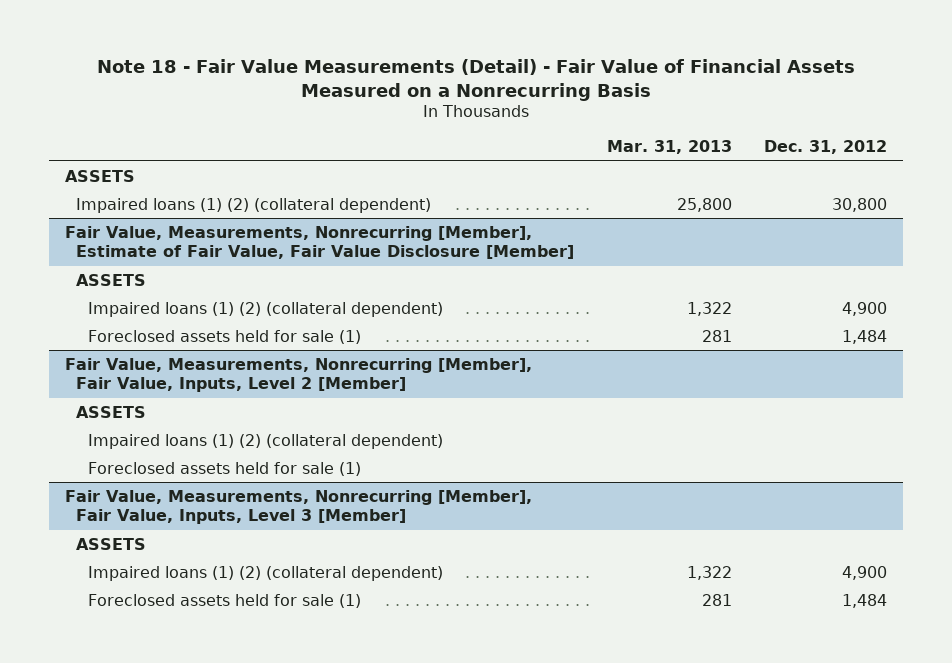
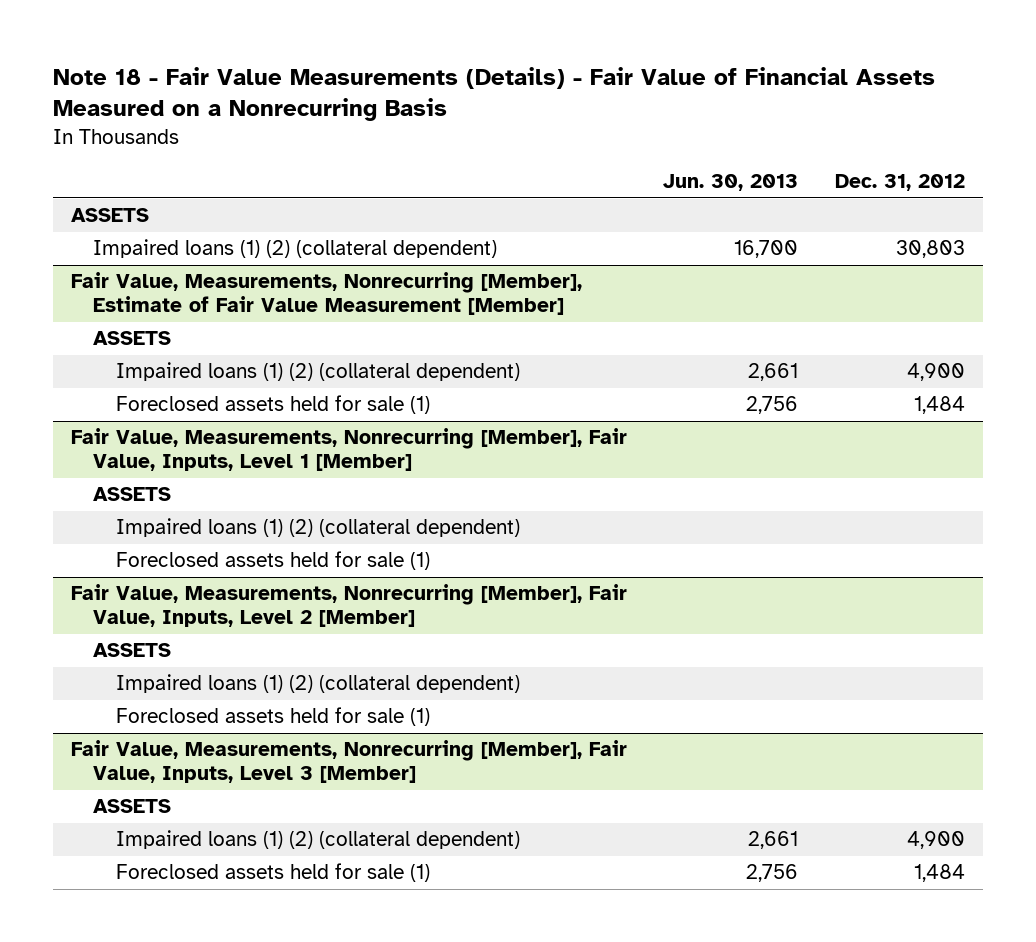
[96,58,855,101] Note 18 - Fair Value Measurements (Detail) - Fair Value of Financial Assets Measured on a Nonrecurring Basis -> [52,66,935,122] Note 18 - Fair Value Measurements (Details) - Fair Value of Financial Assets Measured on a Nonrecurring Basis
[606,140,732,155] Mar. 31, 2013 -> none
none -> [663,174,799,192] Jun. 30, 2013
[831,197,887,212] 30,800 -> [896,240,966,259] 30,803
[64,225,575,260] Fair Value, Measurements, Nonrecurring [Member], Estimate of Fair Value, Fair Value Disclosure [Member] -> [70,272,582,316] Fair Value, Measurements, Nonrecurring [Member], Estimate of Fair Value Measurement [Member]
none -> [70,428,627,472] Fair Value, Measurements, Nonrecurring [Member], Fair Value, Inputs, Level 1 [Member]
none -> [93,487,172,502] ASSETS
none -> [115,518,520,538] Impaired loans (1) (2) (collateral dependent)
none -> [115,551,430,571] Foreclosed assets held for sale (1)

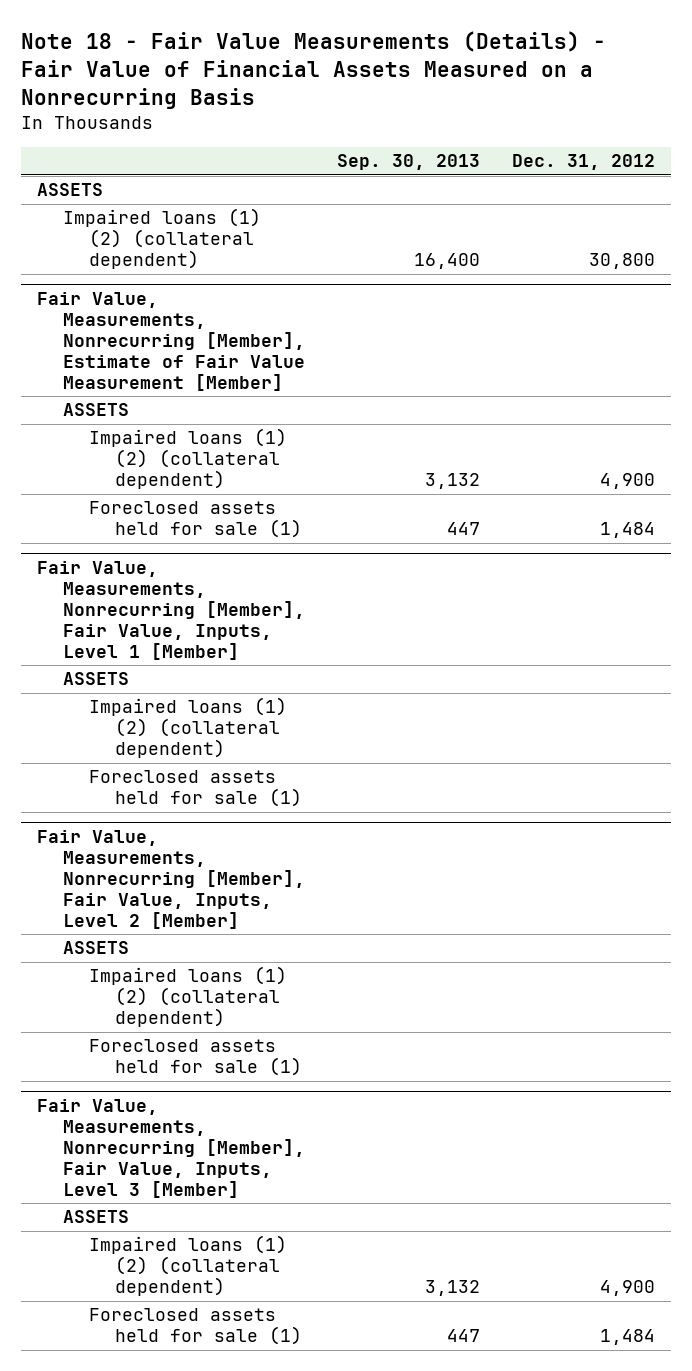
[663,174,799,192] Jun. 30, 2013 -> none
none -> [337,154,481,171] Sep. 30, 2013
[896,240,966,259] 30,803 -> [588,253,655,270] 30,800

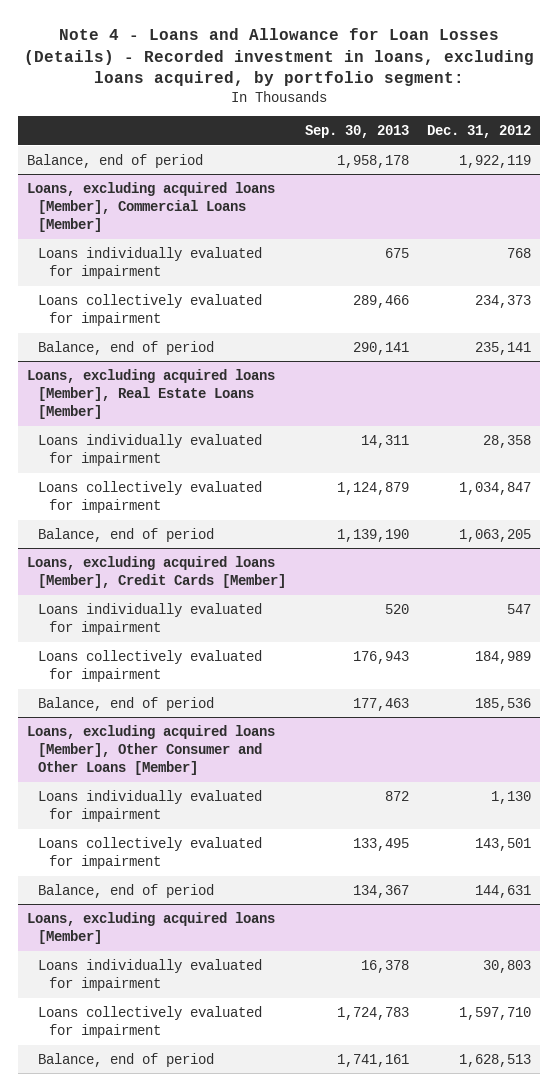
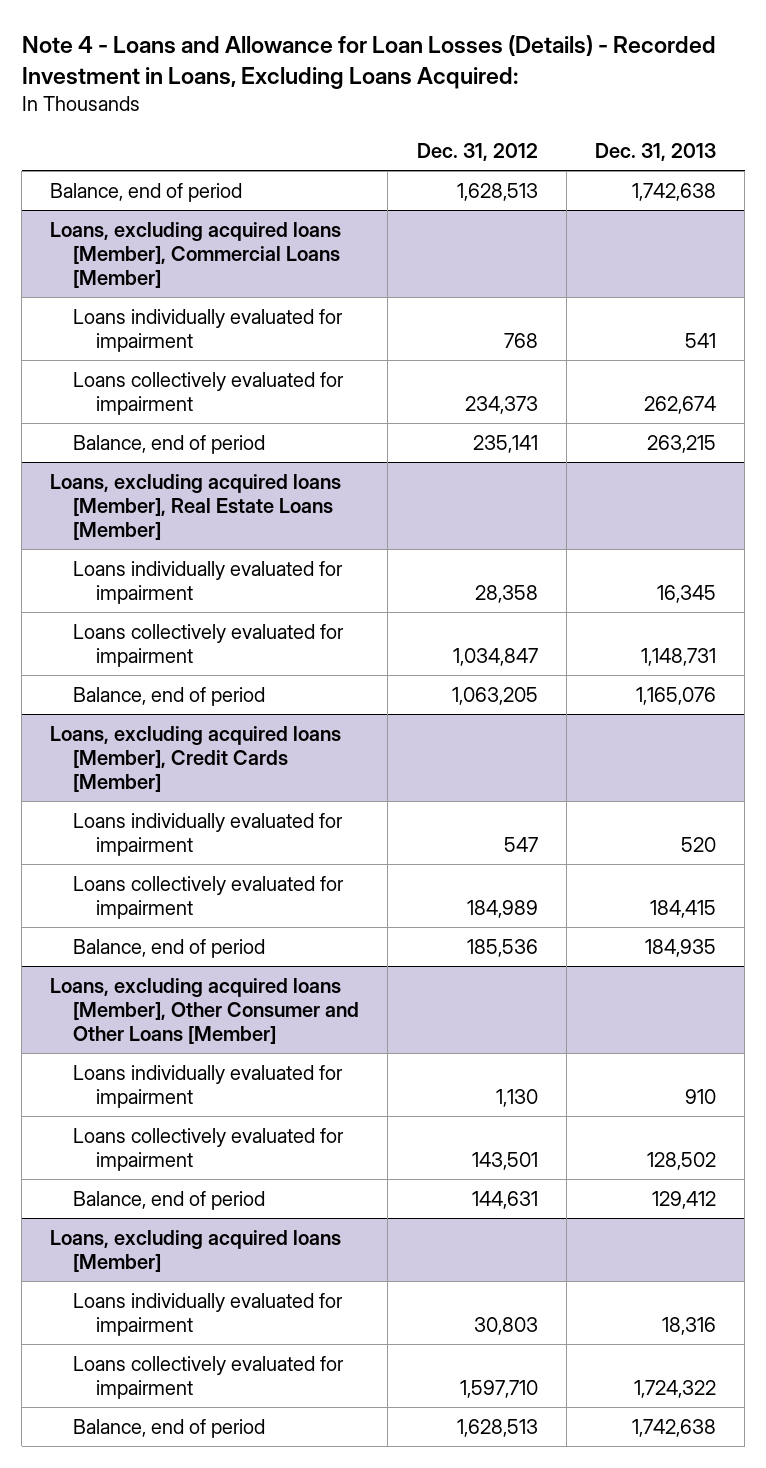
[24,27,535,87] Note 4 - Loans and Allowance for Loan Losses (Details) - Recorded investment in loans, excluding loans acquired, by portfolio segment: -> [21,34,716,90] Note 4 - Loans and Allowance for Loan Losses (Details) - Recorded Investment in Loans, Excluding Loans Acquired:
[304,125,409,139] Sep. 30, 2013 -> none
none -> [595,143,717,162] Dec. 31, 2013
[458,154,531,168] 1,922,119 -> [456,182,538,201] 1,628,513

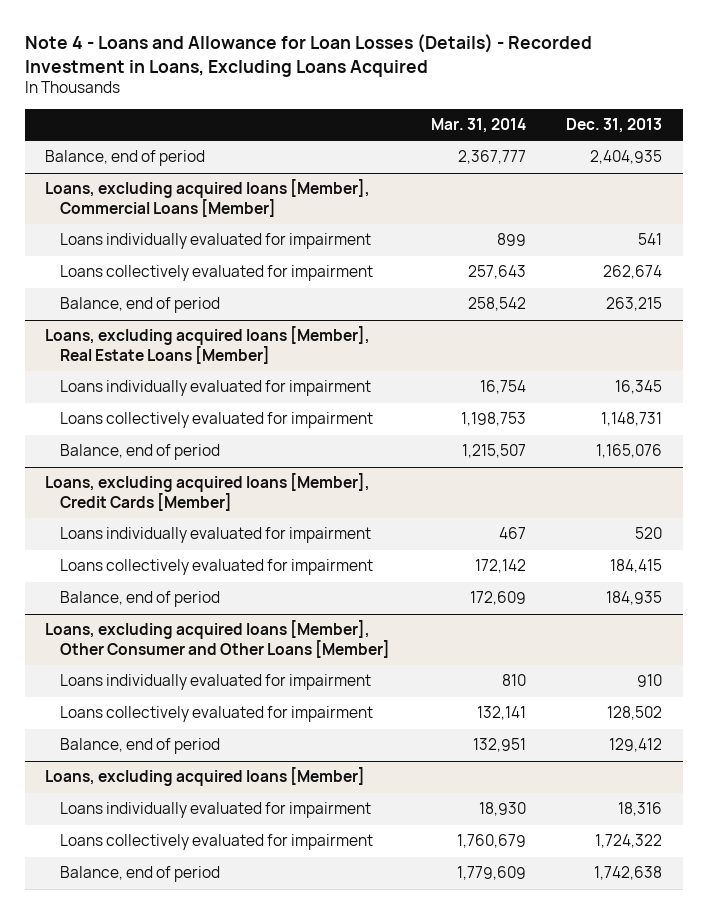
[21,34,716,90] Note 4 - Loans and Allowance for Loan Losses (Details) - Recorded Investment in Loans, Excluding Loans Acquired: -> [24,33,592,77] Note 4 - Loans and Allowance for Loan Losses (Details) - Recorded Investment in Loans, Excluding Loans Acquired
[416,143,538,162] Dec. 31, 2012 -> none
none -> [430,118,526,134] Mar. 31, 2014
[632,182,717,201] 1,742,638 -> [590,150,663,165] 2,404,935

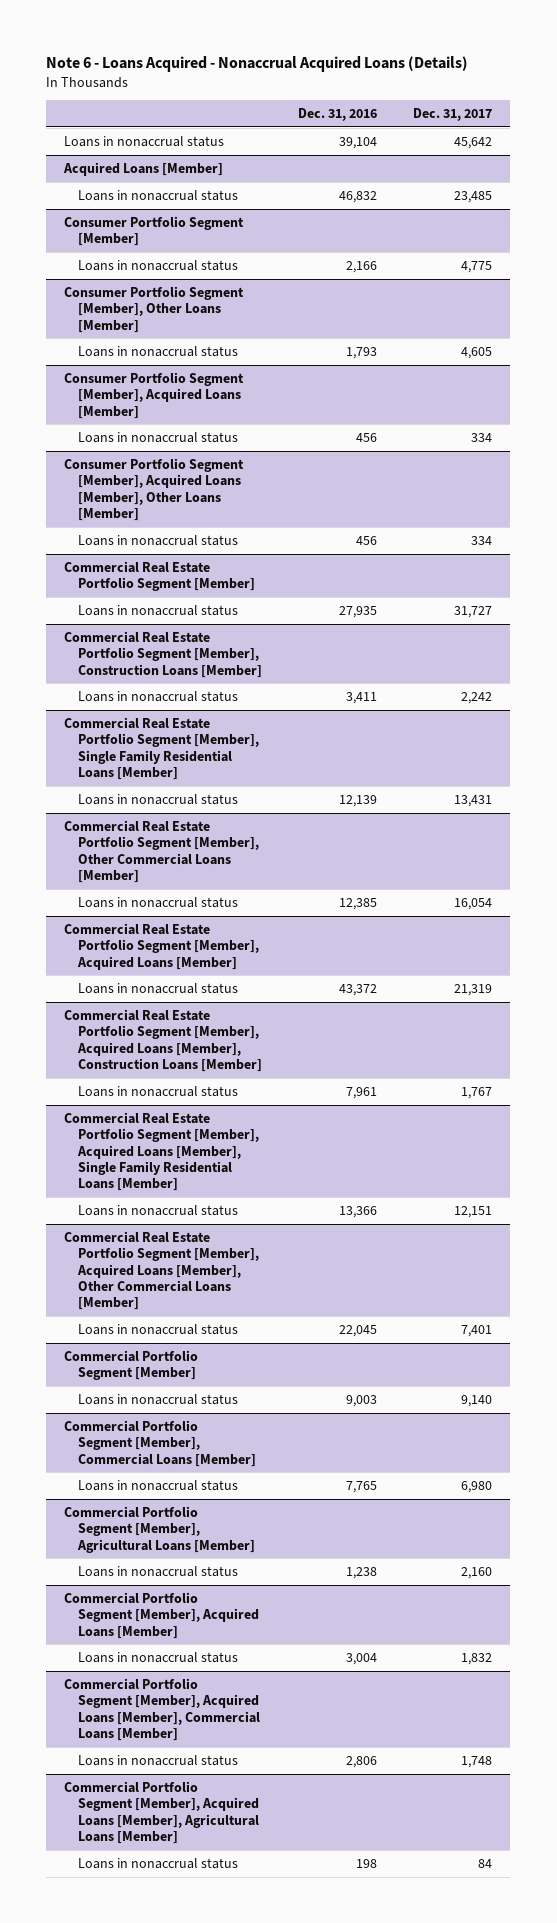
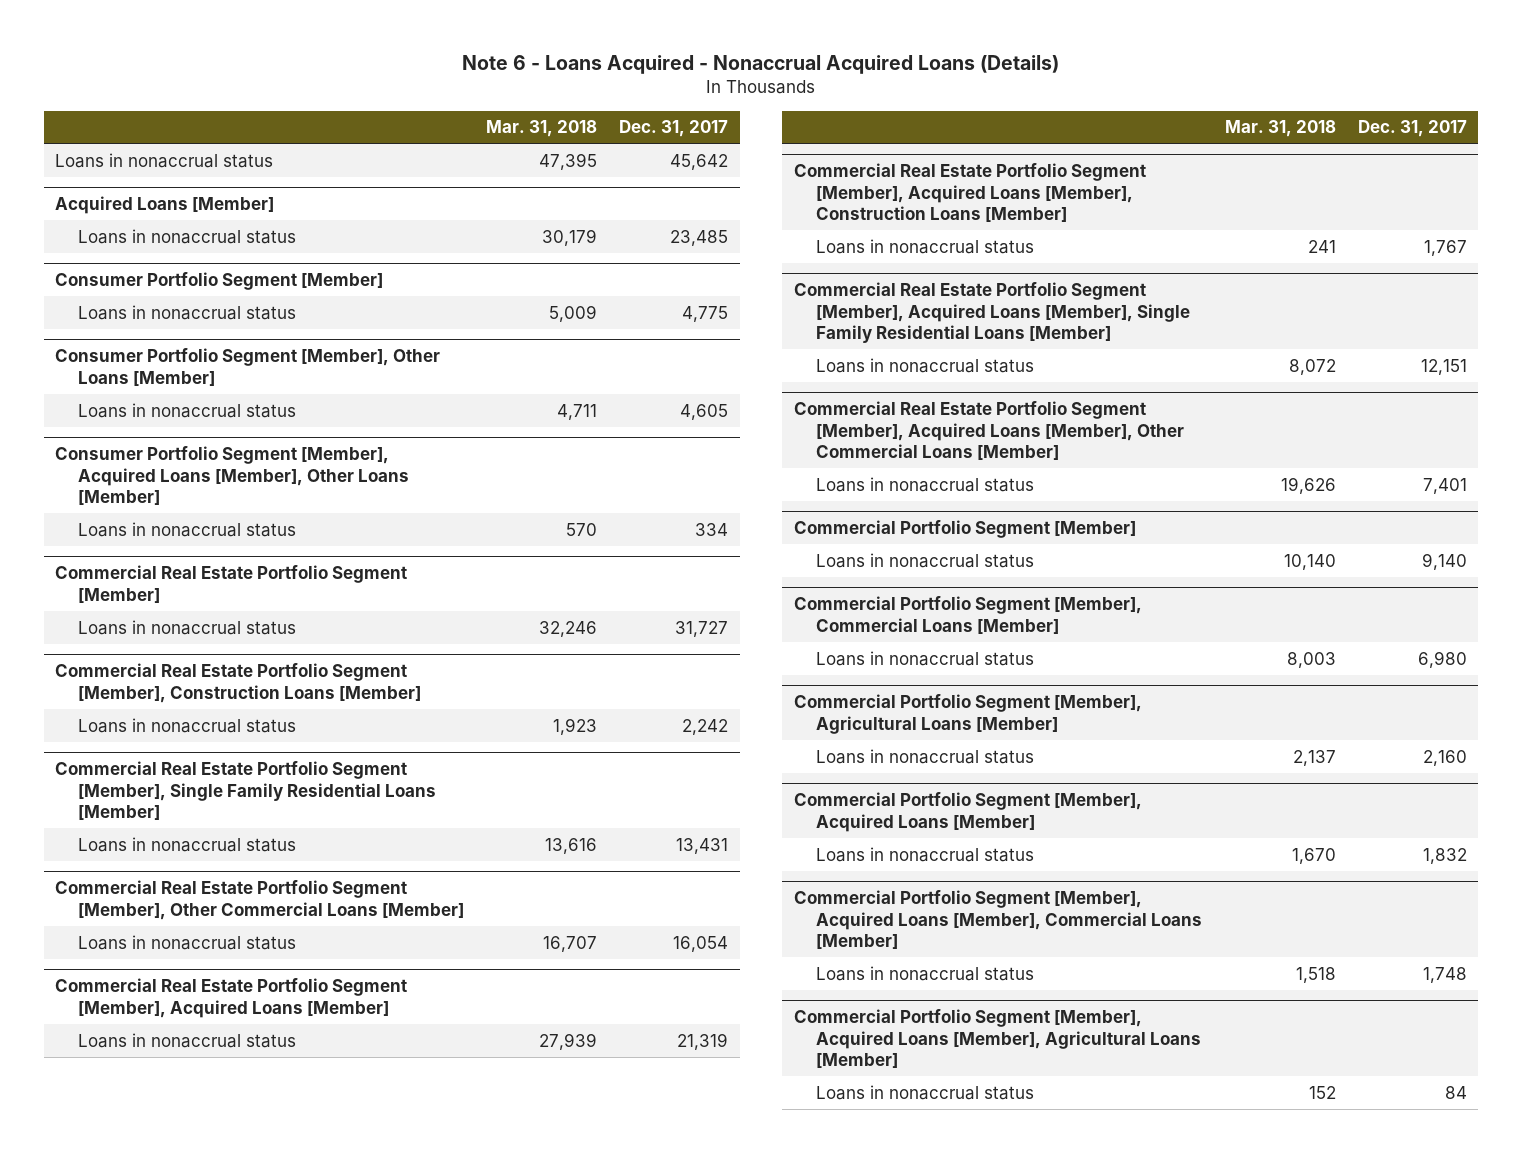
[298,108,378,122] Dec. 31, 2016 -> none
none -> [486,120,598,138] Mar. 31, 2018
[64,371,245,419] Consumer Portfolio Segment [Member], Acquired Loans [Member] -> none
[78,431,239,443] Loans in nonaccrual status -> none

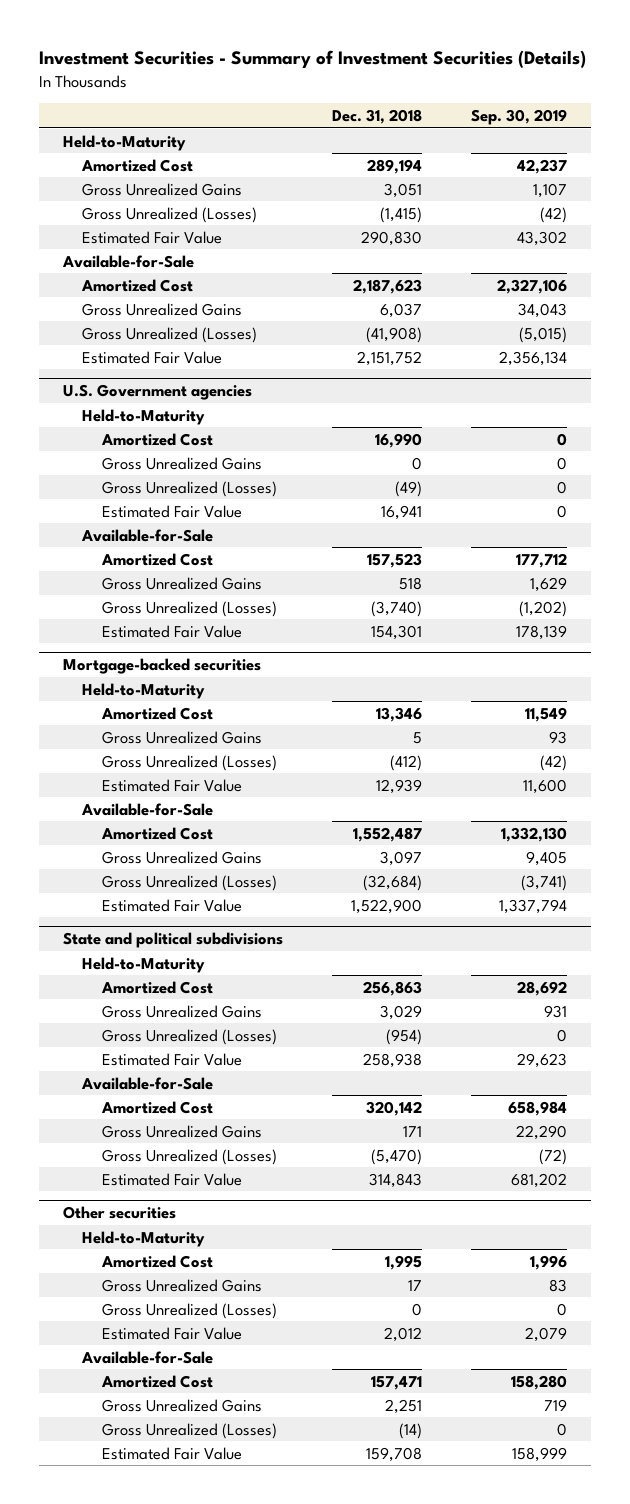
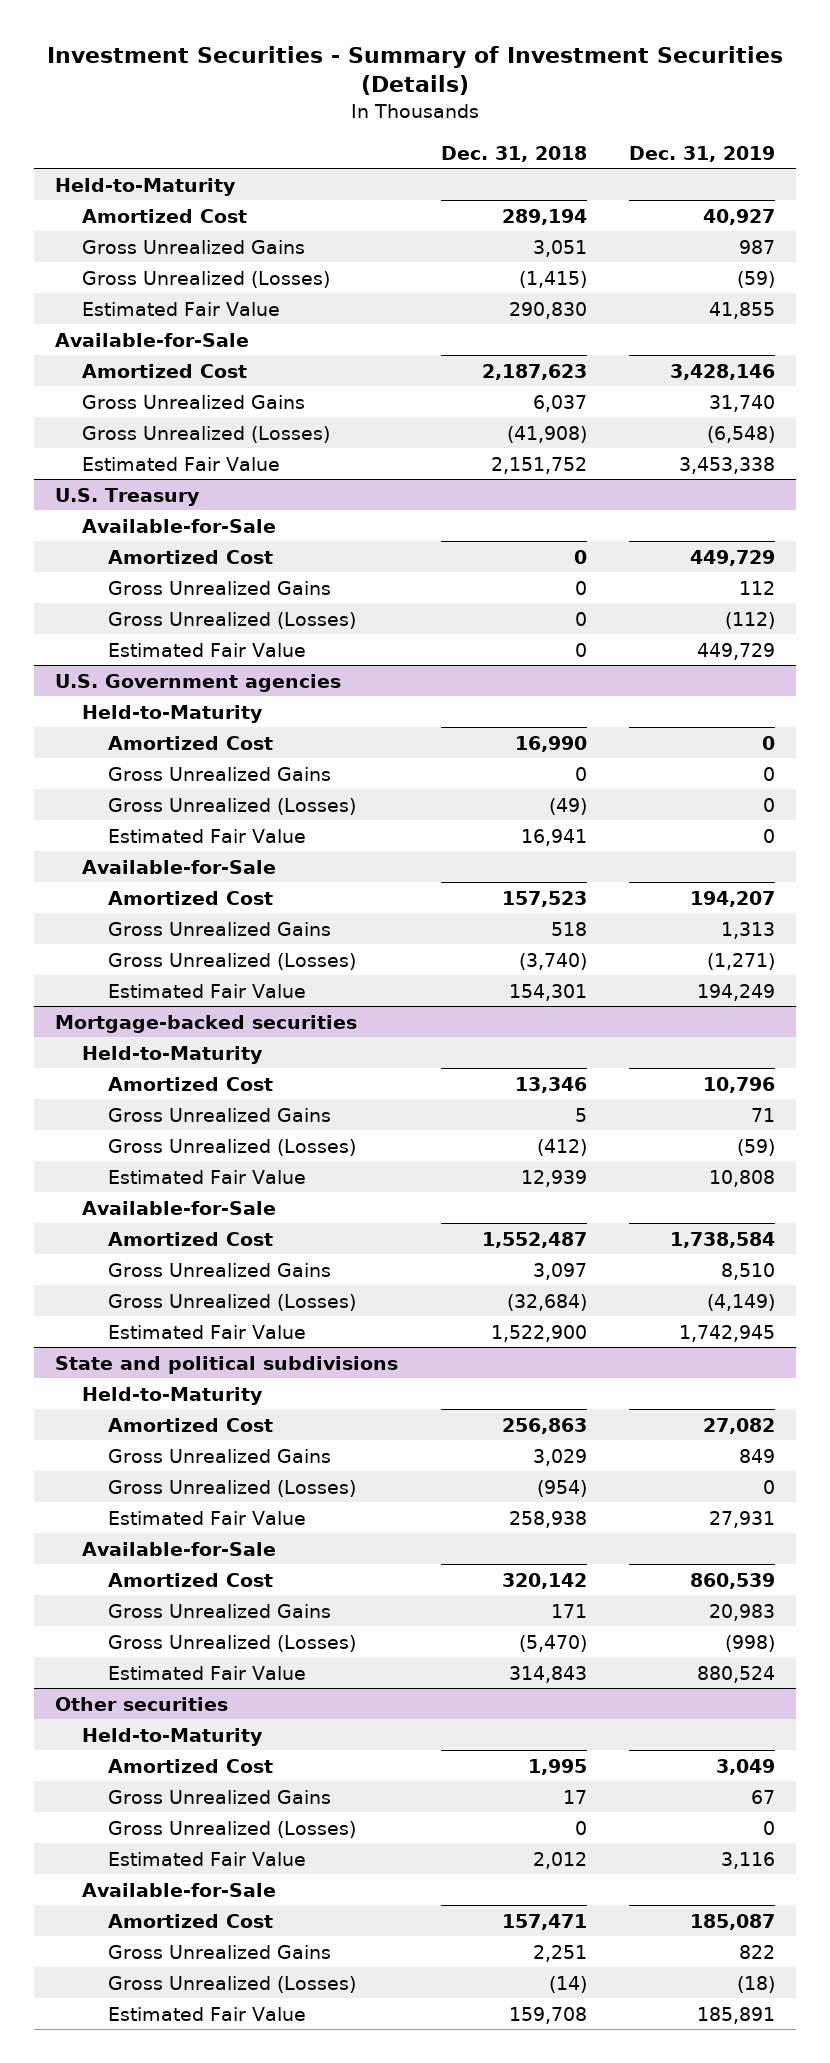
[470,108,567,125] Sep. 30, 2019 -> none
none -> [629,145,776,162] Dec. 31, 2019
none -> [55,487,201,506] U.S. Treasury
none -> [81,518,276,533] Available-for-Sale
none -> [108,549,274,564] Amortized Cost
none -> [108,580,332,595] Gross Unrealized Gains
none -> [108,611,357,629] Gross Unrealized (Losses)
none -> [108,642,307,657] Estimated Fair Value

